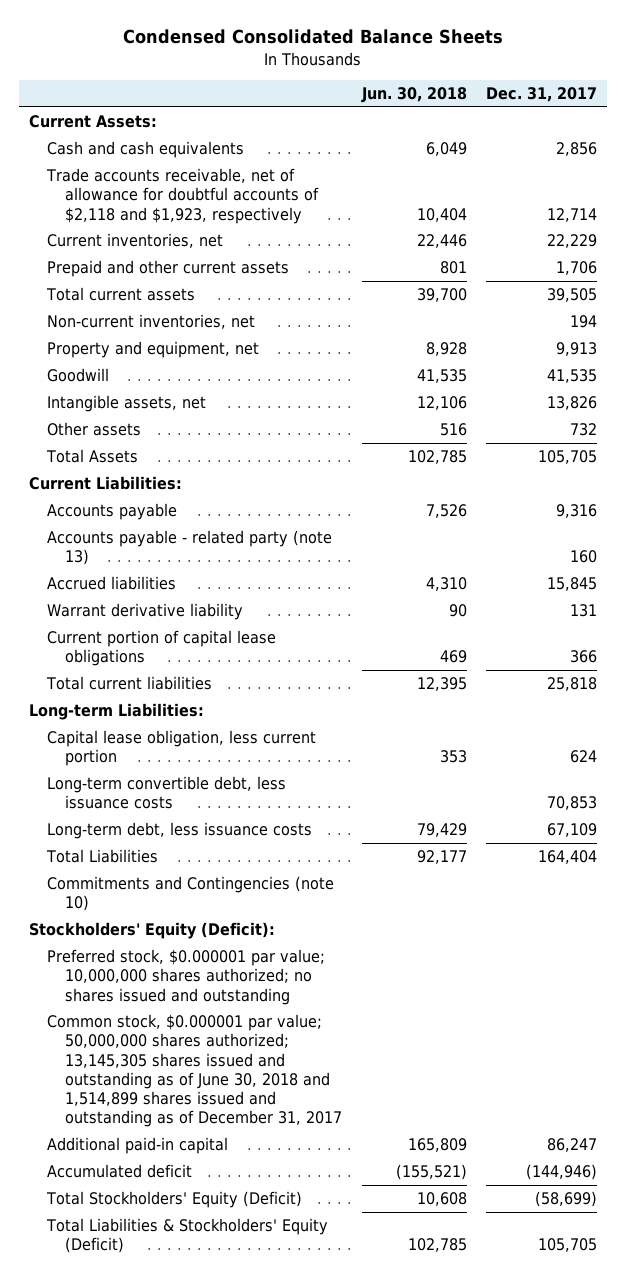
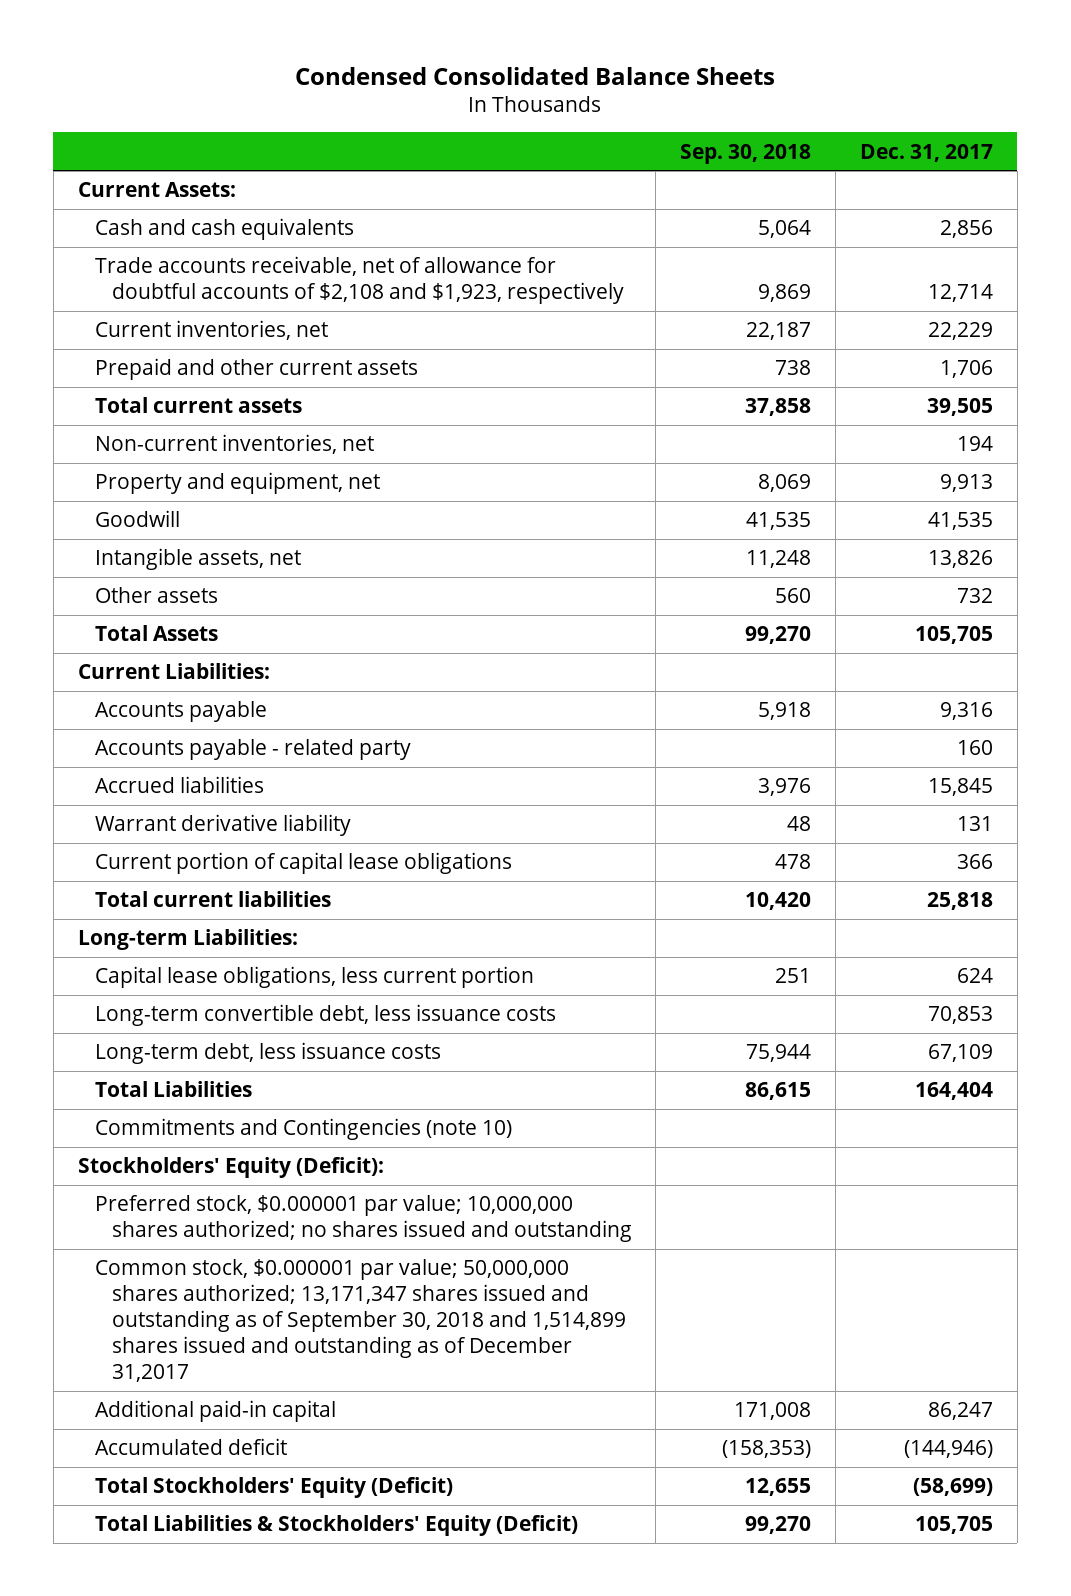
[360,87,467,104] Jun. 30, 2018 -> none
none -> [680,143,812,164] Sep. 30, 2018
[45,168,320,224] Trade accounts receivable, net of allowance for doubtful accounts of $2,118 and $1,923, respectively -> [94,256,624,305] Trade accounts receivable, net of allowance for doubtful accounts of $2,108 and $1,923, respectively
[46,530,332,566] Accounts payable - related party (note 13) -> [94,739,411,761] Accounts payable - related party
[46,730,316,767] Capital lease obligation, less current portion -> [94,966,534,989] Capital lease obligations, less current portion
[46,1014,343,1128] Common stock, $0.000001 par value; 50,000,000 shares authorized; 13,145,305 shares issued and outstanding as of June 30, 2018 and 1,514,899 shares issued and outstanding as of December 31, 2017 -> [94,1259,626,1383] Common stock, $0.000001 par value; 50,000,000 shares authorized; 13,171,347 shares issued and outstanding as of September 30, 2018 and 1,514,899 shares issued and outstanding as of December 31,2017

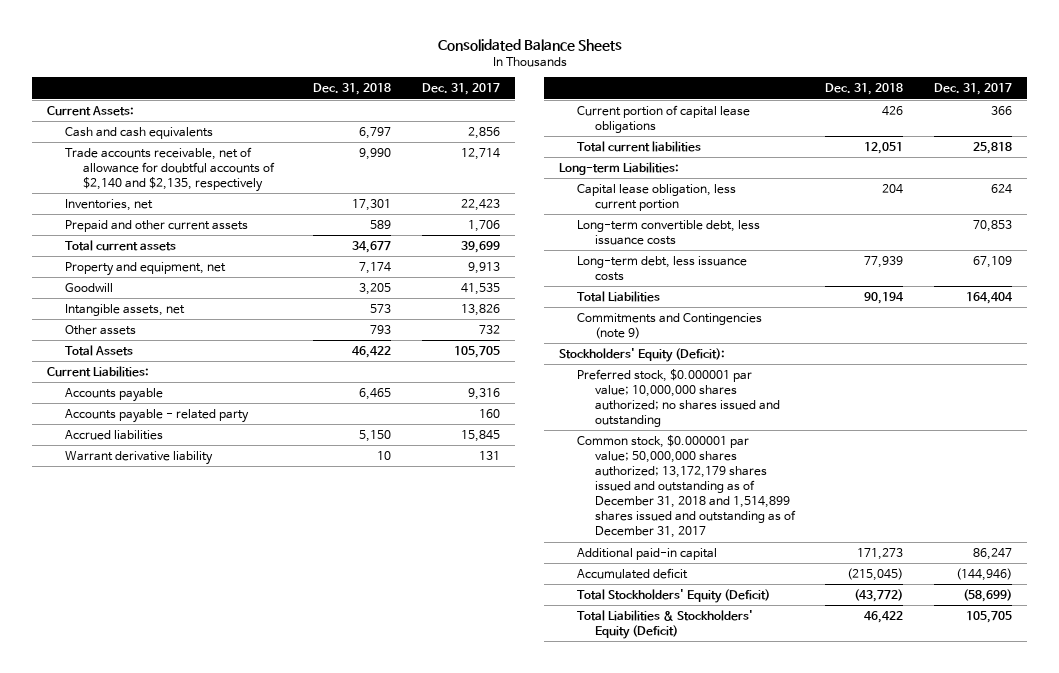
[295,66,776,85] Condensed Consolidated Balance Sheets -> [437,38,622,51] Consolidated Balance Sheets
[680,143,812,164] Sep. 30, 2018 -> none
none -> [313,83,392,96] Dec. 31, 2018
[94,256,624,305] Trade accounts receivable, net of allowance for doubtful accounts of $2,108 and $1,923, respectively -> [64,146,275,192] Trade accounts receivable, net of allowance for doubtful accounts of $2,140 and $2,135, respectively
[94,320,328,341] Current inventories, net -> [64,198,153,211] Inventories, net
[928,322,994,341] 22,229 -> [460,198,500,211] 22,423
[94,434,374,455] Non-current inventories, net -> none
[927,398,994,417] 39,505 -> [460,240,500,253] 39,699
[94,966,534,989] Capital lease obligations, less current portion -> [577,183,737,211] Capital lease obligation, less current portion
[94,1118,512,1141] Commitments and Contingencies (note 10) -> [577,312,763,339] Commitments and Contingencies (note 9)
[94,1259,626,1383] Common stock, $0.000001 par value; 50,000,000 shares authorized; 13,171,347 shares issued and outstanding as of September 30, 2018 and 1,514,899 shares issued and outstanding as of December 31,2017 -> [577,434,796,539] Common stock, $0.000001 par value; 50,000,000 shares authorized; 13,172,179 shares issued and outstanding as of December 31, 2018 and 1,514,899 shares issued and outstanding as of December 31, 2017

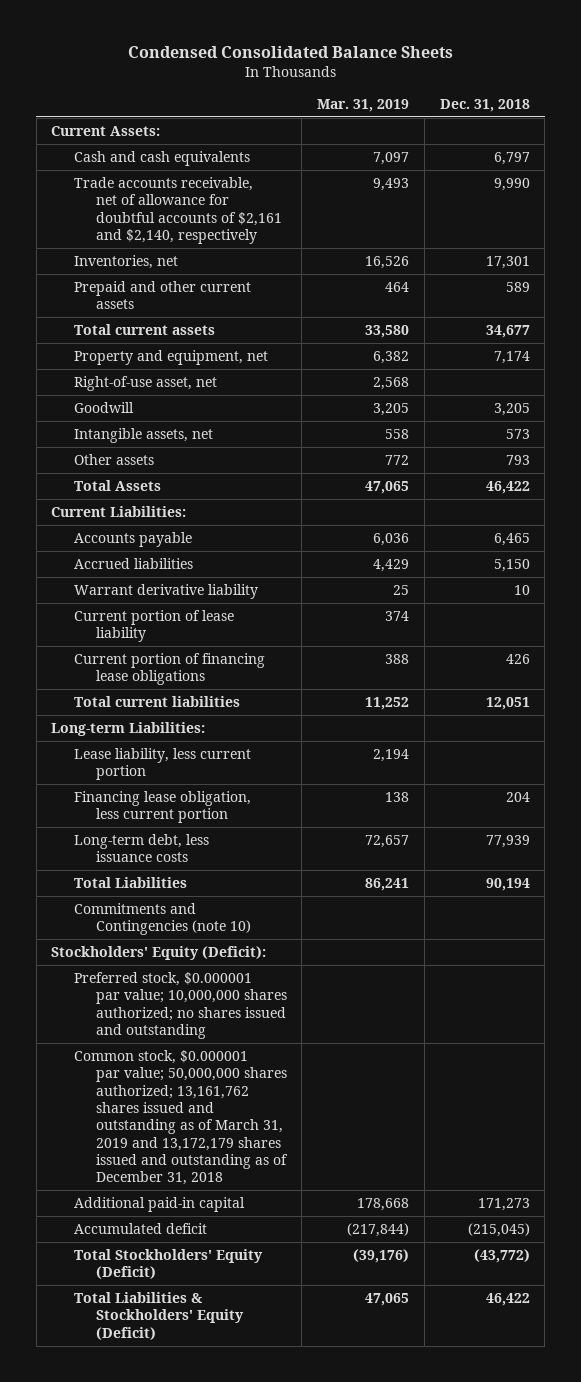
[437,38,622,51] Consolidated Balance Sheets -> [127,45,453,58] Condensed Consolidated Balance Sheets
[421,83,500,96] Dec. 31, 2017 -> none
none -> [317,98,410,112] Mar. 31, 2019
[64,146,275,192] Trade accounts receivable, net of allowance for doubtful accounts of $2,140 and $2,135, respectively -> [73,177,282,244] Trade accounts receivable, net of allowance for doubtful accounts of $2,161 and $2,140, respectively
none -> [73,376,217,392] Right-of-use asset, net
[64,408,249,423] Accounts payable - related party -> none
none -> [73,610,234,643] Current portion of lease liability
[577,104,751,133] Current portion of capital lease obligations -> [73,653,265,686] Current portion of financing lease obligations
[577,219,761,245] Long-term convertible debt, less issuance costs -> none
none -> [73,748,251,781] Lease liability, less current portion
[577,183,737,211] Capital lease obligation, less current portion -> [73,791,251,824] Financing lease obligation, less current portion
[577,312,763,339] Commitments and Contingencies (note 9) -> [73,903,251,936] Commitments and Contingencies (note 10)
[577,434,796,539] Common stock, $0.000001 par value; 50,000,000 shares authorized; 13,172,179 shares issued and outstanding as of December 31, 2018 and 1,514,899 shares issued and outstanding as of December 31, 2017 -> [73,1050,288,1186] Common stock, $0.000001 par value; 50,000,000 shares authorized; 13,161,762 shares issued and outstanding as of March 31, 2019 and 13,172,179 shares issued and outstanding as of December 31, 2018

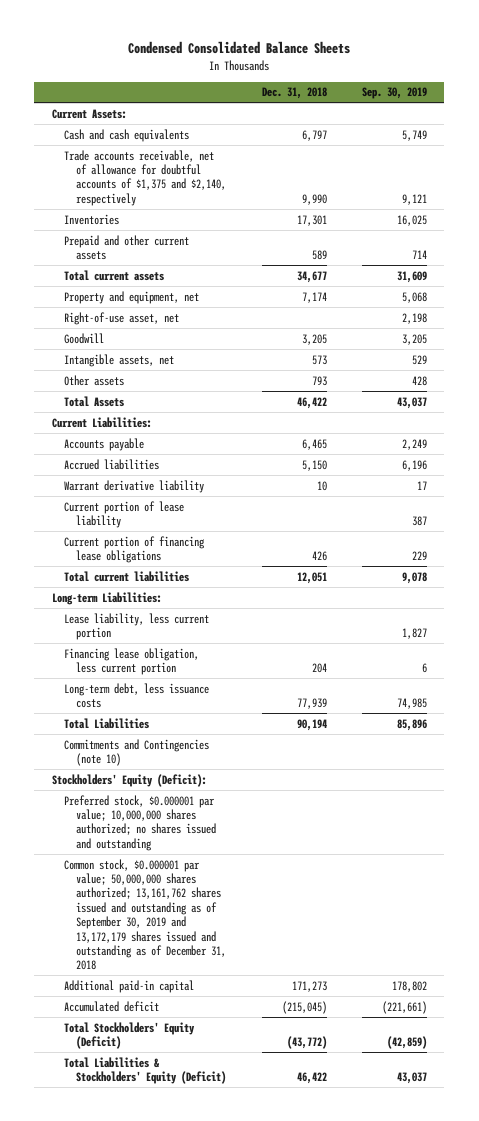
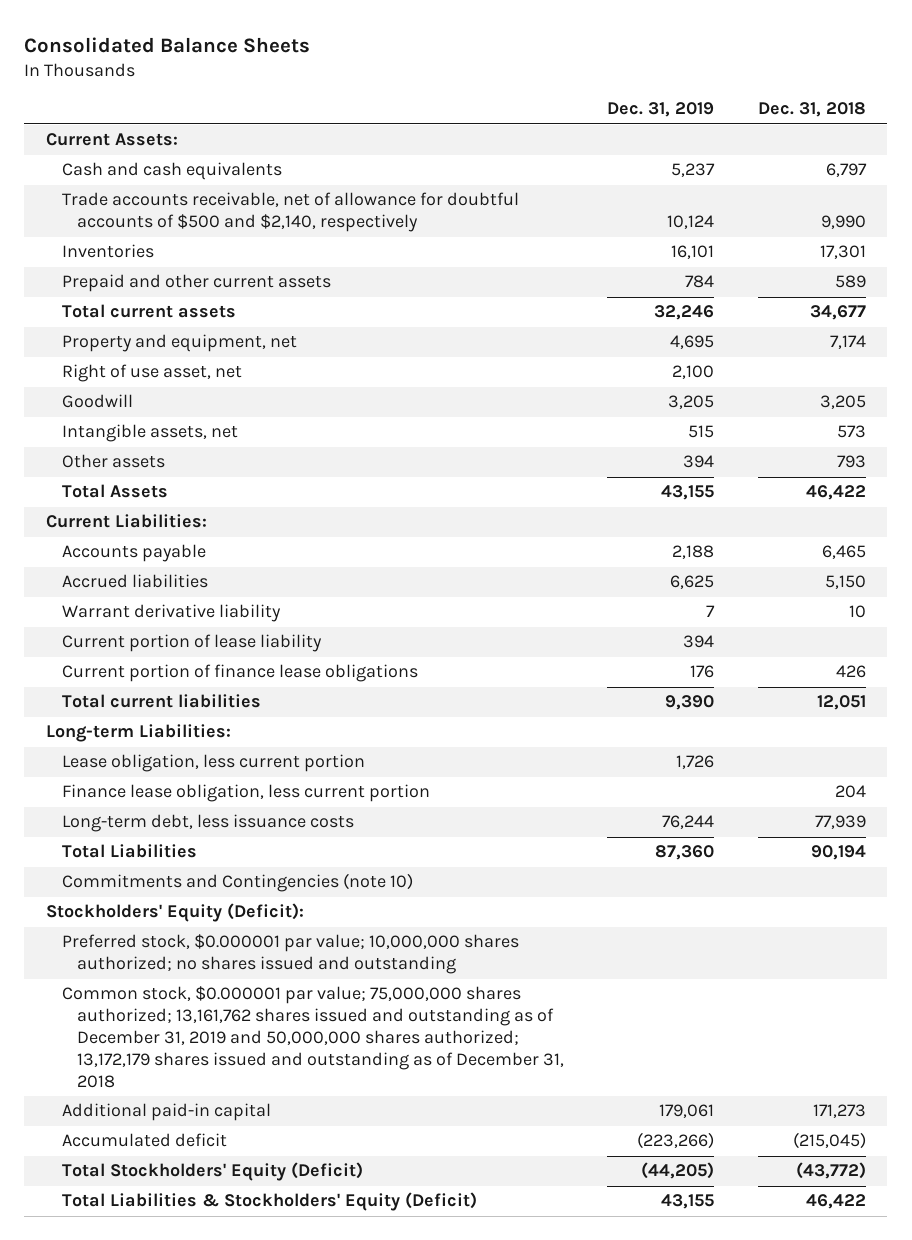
[128,41,351,55] Condensed Consolidated Balance Sheets -> [24,37,311,54] Consolidated Balance Sheets
[361,87,427,100] Sep. 30, 2019 -> none
none -> [607,102,715,118] Dec. 31, 2019
[64,149,227,206] Trade accounts receivable, net of allowance for doubtful accounts of $1,375 and $2,140, respectively -> [61,192,519,233] Trade accounts receivable, net of allowance for doubtful accounts of $500 and $2,140, respectively
[64,311,180,325] Right-of-use asset, net -> [61,364,242,383] Right of use asset, net
[64,535,206,563] Current portion of financing lease obligations -> [61,664,418,683] Current portion of finance lease obligations
[64,612,210,640] Lease liability, less current portion -> [61,754,365,773] Lease obligation, less current portion
[64,647,200,675] Financing lease obligation, less current portion -> [61,784,430,803] Finance lease obligation, less current portion
[64,858,227,971] Common stock, $0.000001 par value; 50,000,000 shares authorized; 13,161,762 shares issued and outstanding as of September 30, 2019 and 13,172,179 shares issued and outstanding as of December 31, 2018 -> [61,986,565,1088] Common stock, $0.000001 par value; 75,000,000 shares authorized; 13,161,762 shares issued and outstanding as of December 31, 2019 and 50,000,000 shares authorized; 13,172,179 shares issued and outstanding as of December 31, 2018

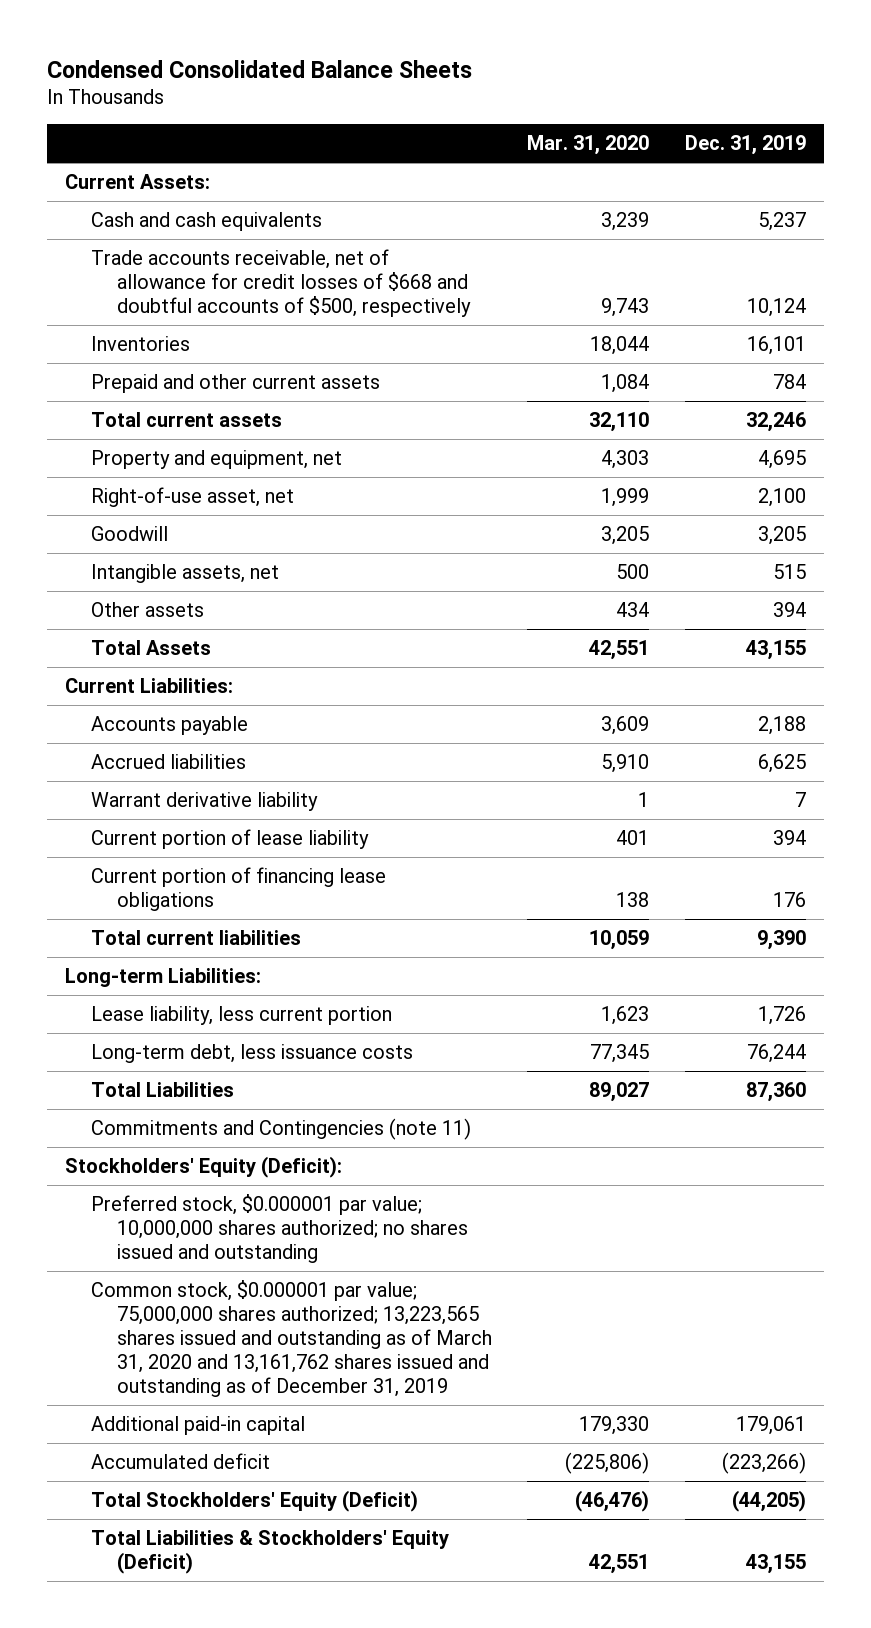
[24,37,311,54] Consolidated Balance Sheets -> [46,59,472,78] Condensed Consolidated Balance Sheets
[757,102,866,118] Dec. 31, 2018 -> none
none -> [527,135,650,156] Mar. 31, 2020
[61,192,519,233] Trade accounts receivable, net of allowance for doubtful accounts of $500 and $2,140, respectively -> [90,249,471,318] Trade accounts receivable, net of allowance for credit losses of $668 and doubtful accounts of $500, respectively
[61,364,242,383] Right of use asset, net -> [90,487,294,508] Right-of-use asset, net
[61,664,418,683] Current portion of finance lease obligations -> [90,867,386,912] Current portion of financing lease obligations
[61,784,430,803] Finance lease obligation, less current portion -> none
[61,754,365,773] Lease obligation, less current portion -> [90,1006,392,1026] Lease liability, less current portion
[61,873,413,893] Commitments and Contingencies (note 10) -> [90,1118,471,1141] Commitments and Contingencies (note 11)
[61,986,565,1088] Common stock, $0.000001 par value; 75,000,000 shares authorized; 13,161,762 shares issued and outstanding as of December 31, 2019 and 50,000,000 shares authorized; 13,172,179 shares issued and outstanding as of December 31, 2018 -> [90,1280,492,1398] Common stock, $0.000001 par value; 75,000,000 shares authorized; 13,223,565 shares issued and outstanding as of March 31, 2020 and 13,161,762 shares issued and outstanding as of December 31, 2019

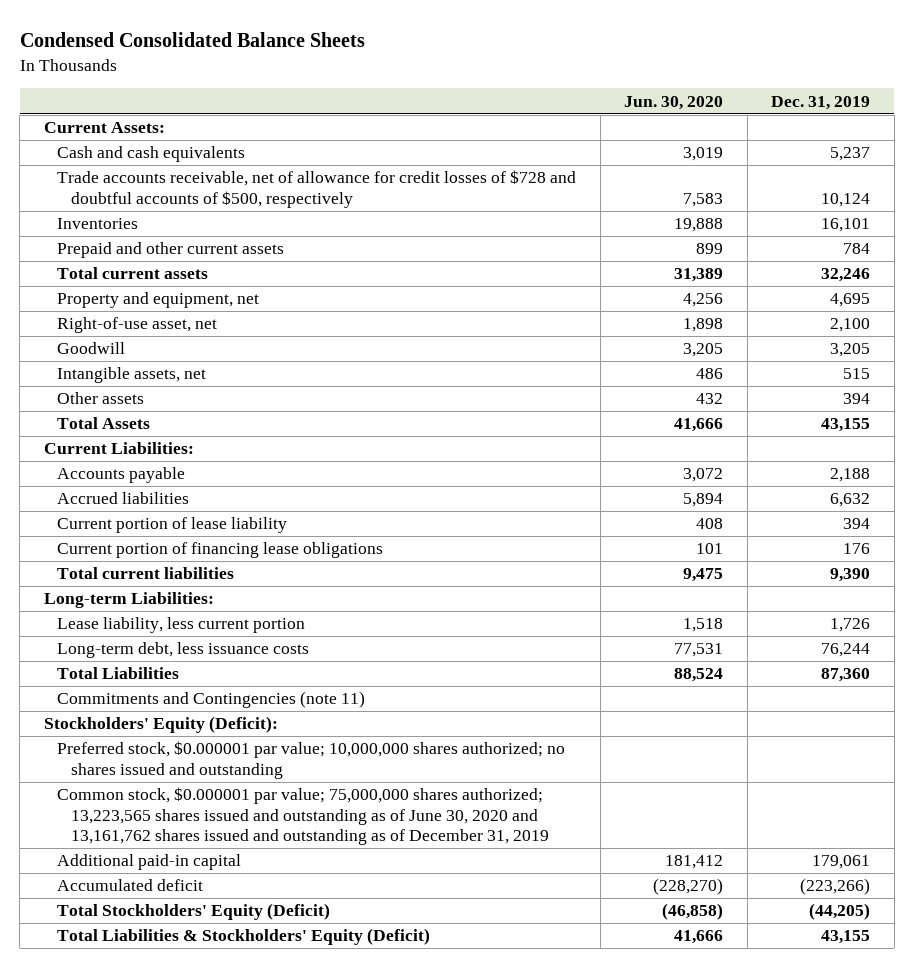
[527,135,650,156] Mar. 31, 2020 -> none
none -> [624,95,724,110] Jun. 30, 2020
[90,249,471,318] Trade accounts receivable, net of allowance for credit losses of $668 and doubtful accounts of $500, respectively -> [57,170,577,208] Trade accounts receivable, net of allowance for credit losses of $728 and doubtful accounts of $500, respectively
[90,792,318,812] Warrant derivative liability -> none
[757,754,806,774] 6,625 -> [830,493,871,508] 6,632
[90,1280,492,1398] Common stock, $0.000001 par value; 75,000,000 shares authorized; 13,223,565 shares issued and outstanding as of March 31, 2020 and 13,161,762 shares issued and outstanding as of December 31, 2019 -> [57,787,549,846] Common stock, $0.000001 par value; 75,000,000 shares authorized; 13,223,565 shares issued and outstanding as of June 30, 2020 and 13,161,762 shares issued and outstanding as of December 31, 2019

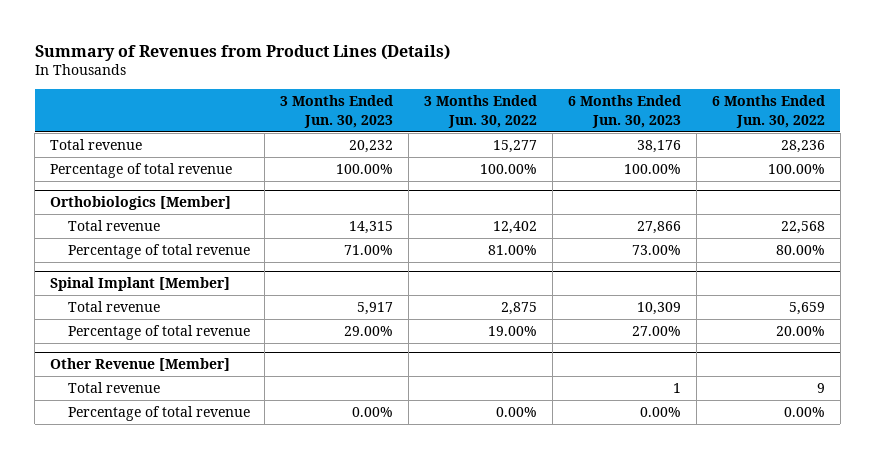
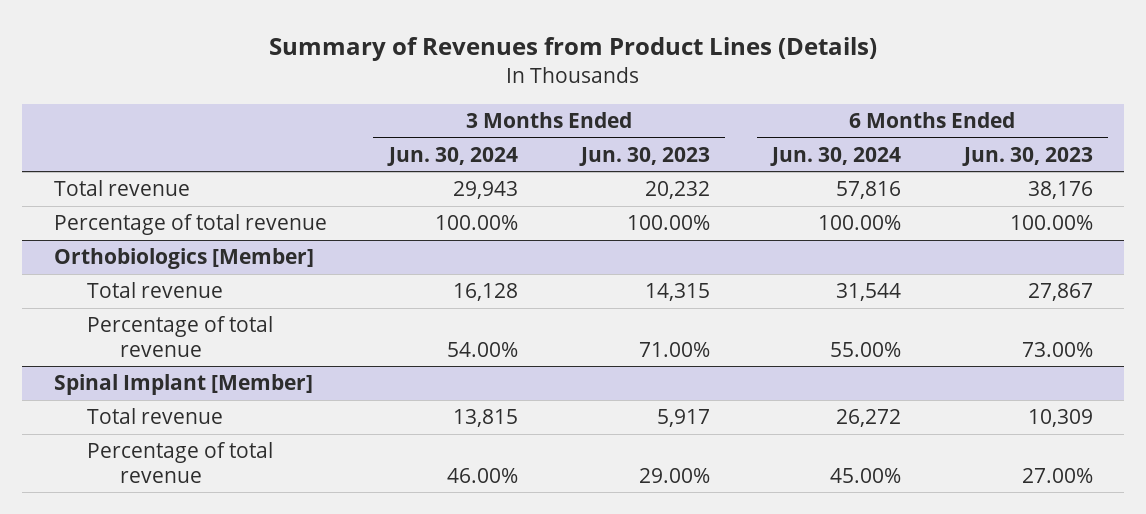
[424,95,538,128] 3 Months Ended Jun. 30, 2022 -> none
[711,95,825,128] 6 Months Ended Jun. 30, 2022 -> none
none -> [387,146,519,166] Jun. 30, 2024
none -> [770,146,902,166] Jun. 30, 2024
[636,221,681,235] 27,866 -> [1027,283,1093,302] 27,867
[50,358,231,372] Other Revenue [Member] -> none
[67,382,160,394] Total revenue -> none
[67,406,250,422] Percentage of total revenue -> none

